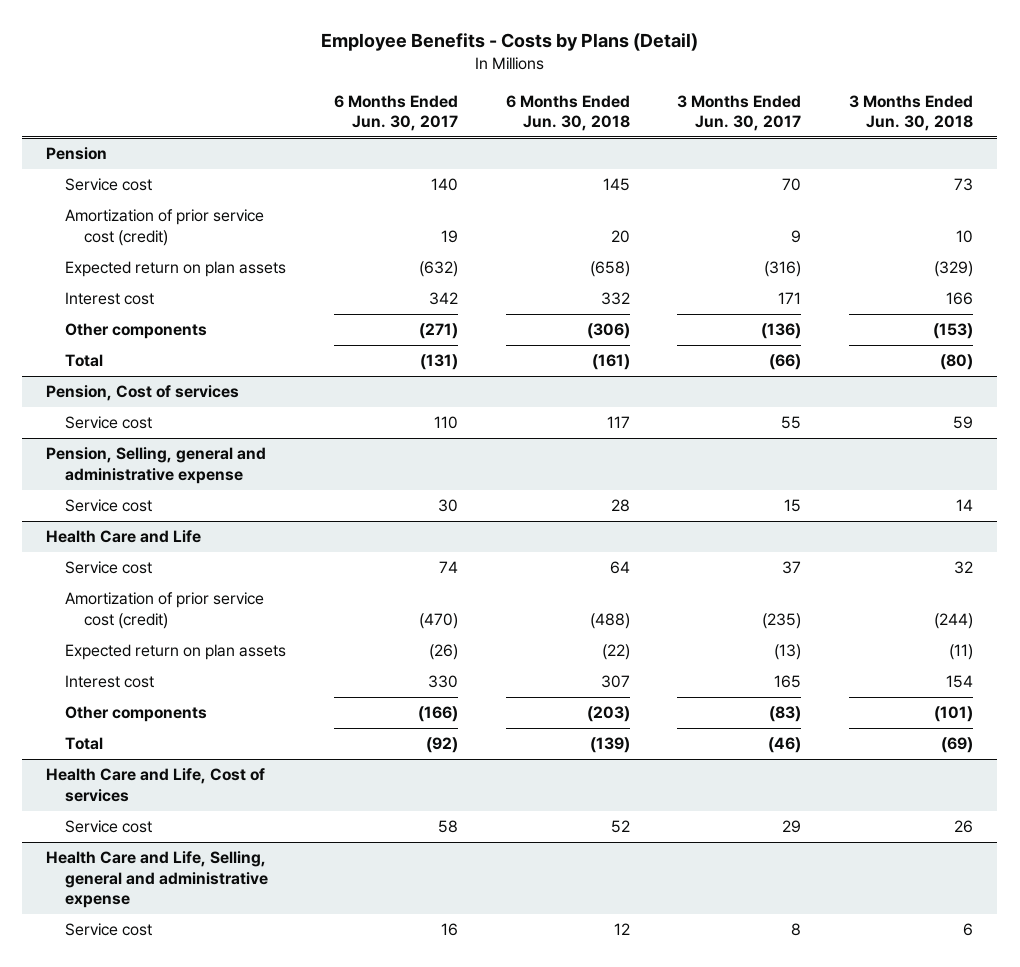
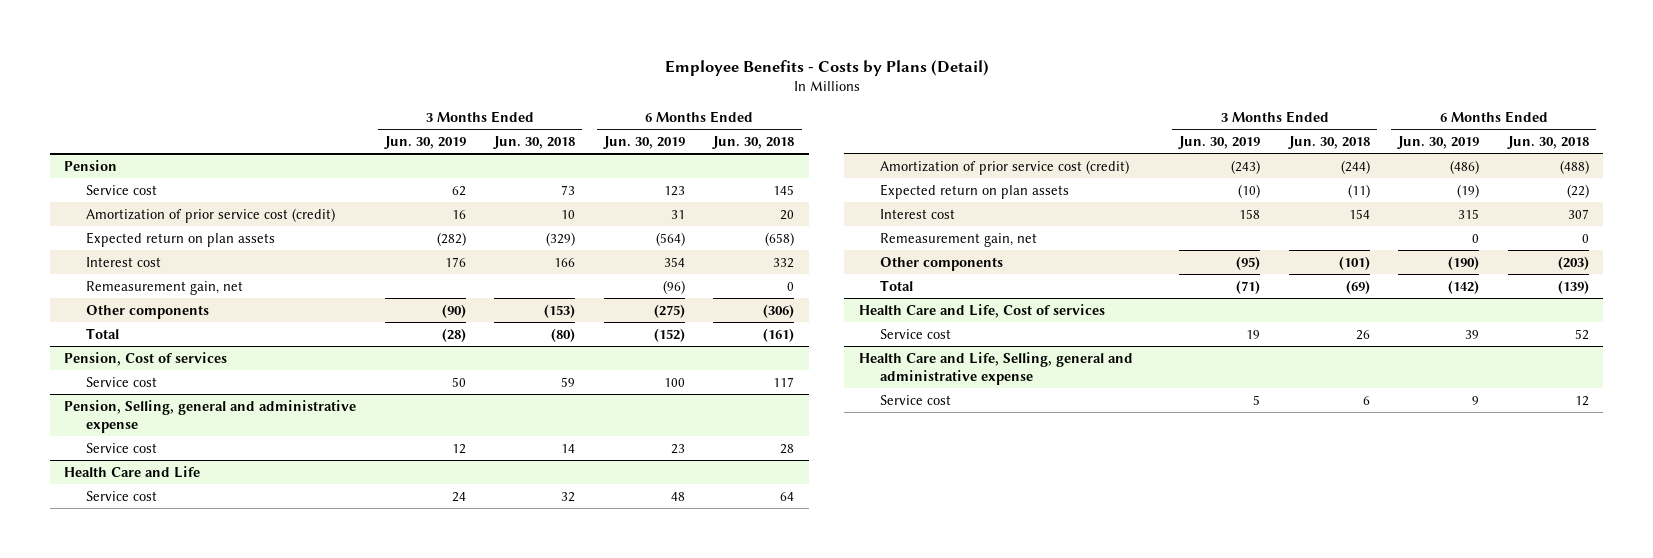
[333,94,458,131] 6 Months Ended Jun. 30, 2017 -> none
[677,94,802,131] 3 Months Ended Jun. 30, 2017 -> none
none -> [383,136,466,150] Jun. 30, 2019
none -> [602,136,685,150] Jun. 30, 2019
none -> [85,280,243,295] Remeasurement gain, net
none -> [880,232,1038,247] Remeasurement gain, net

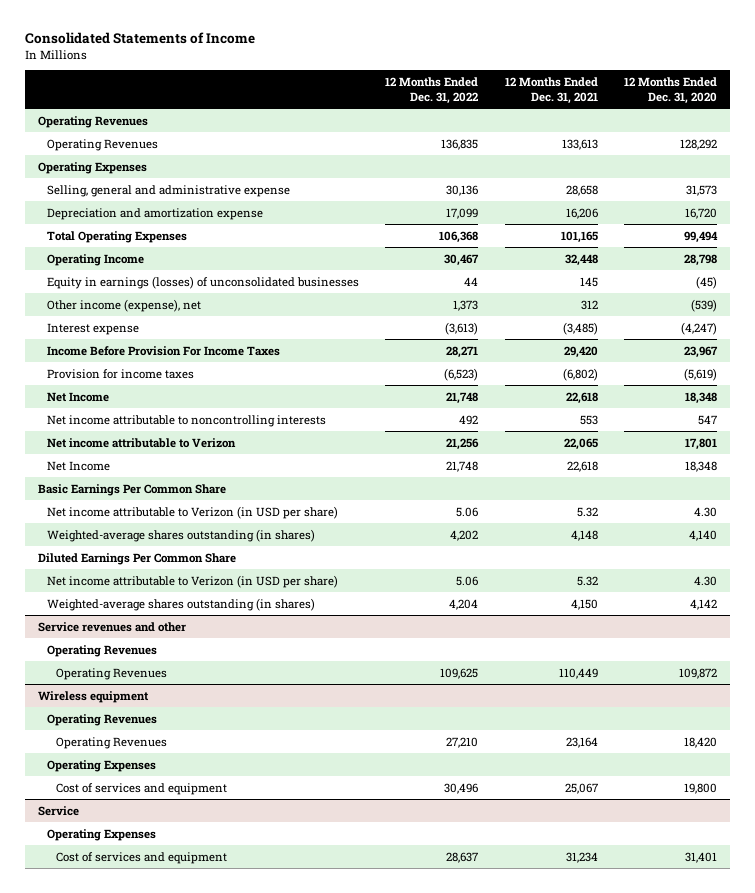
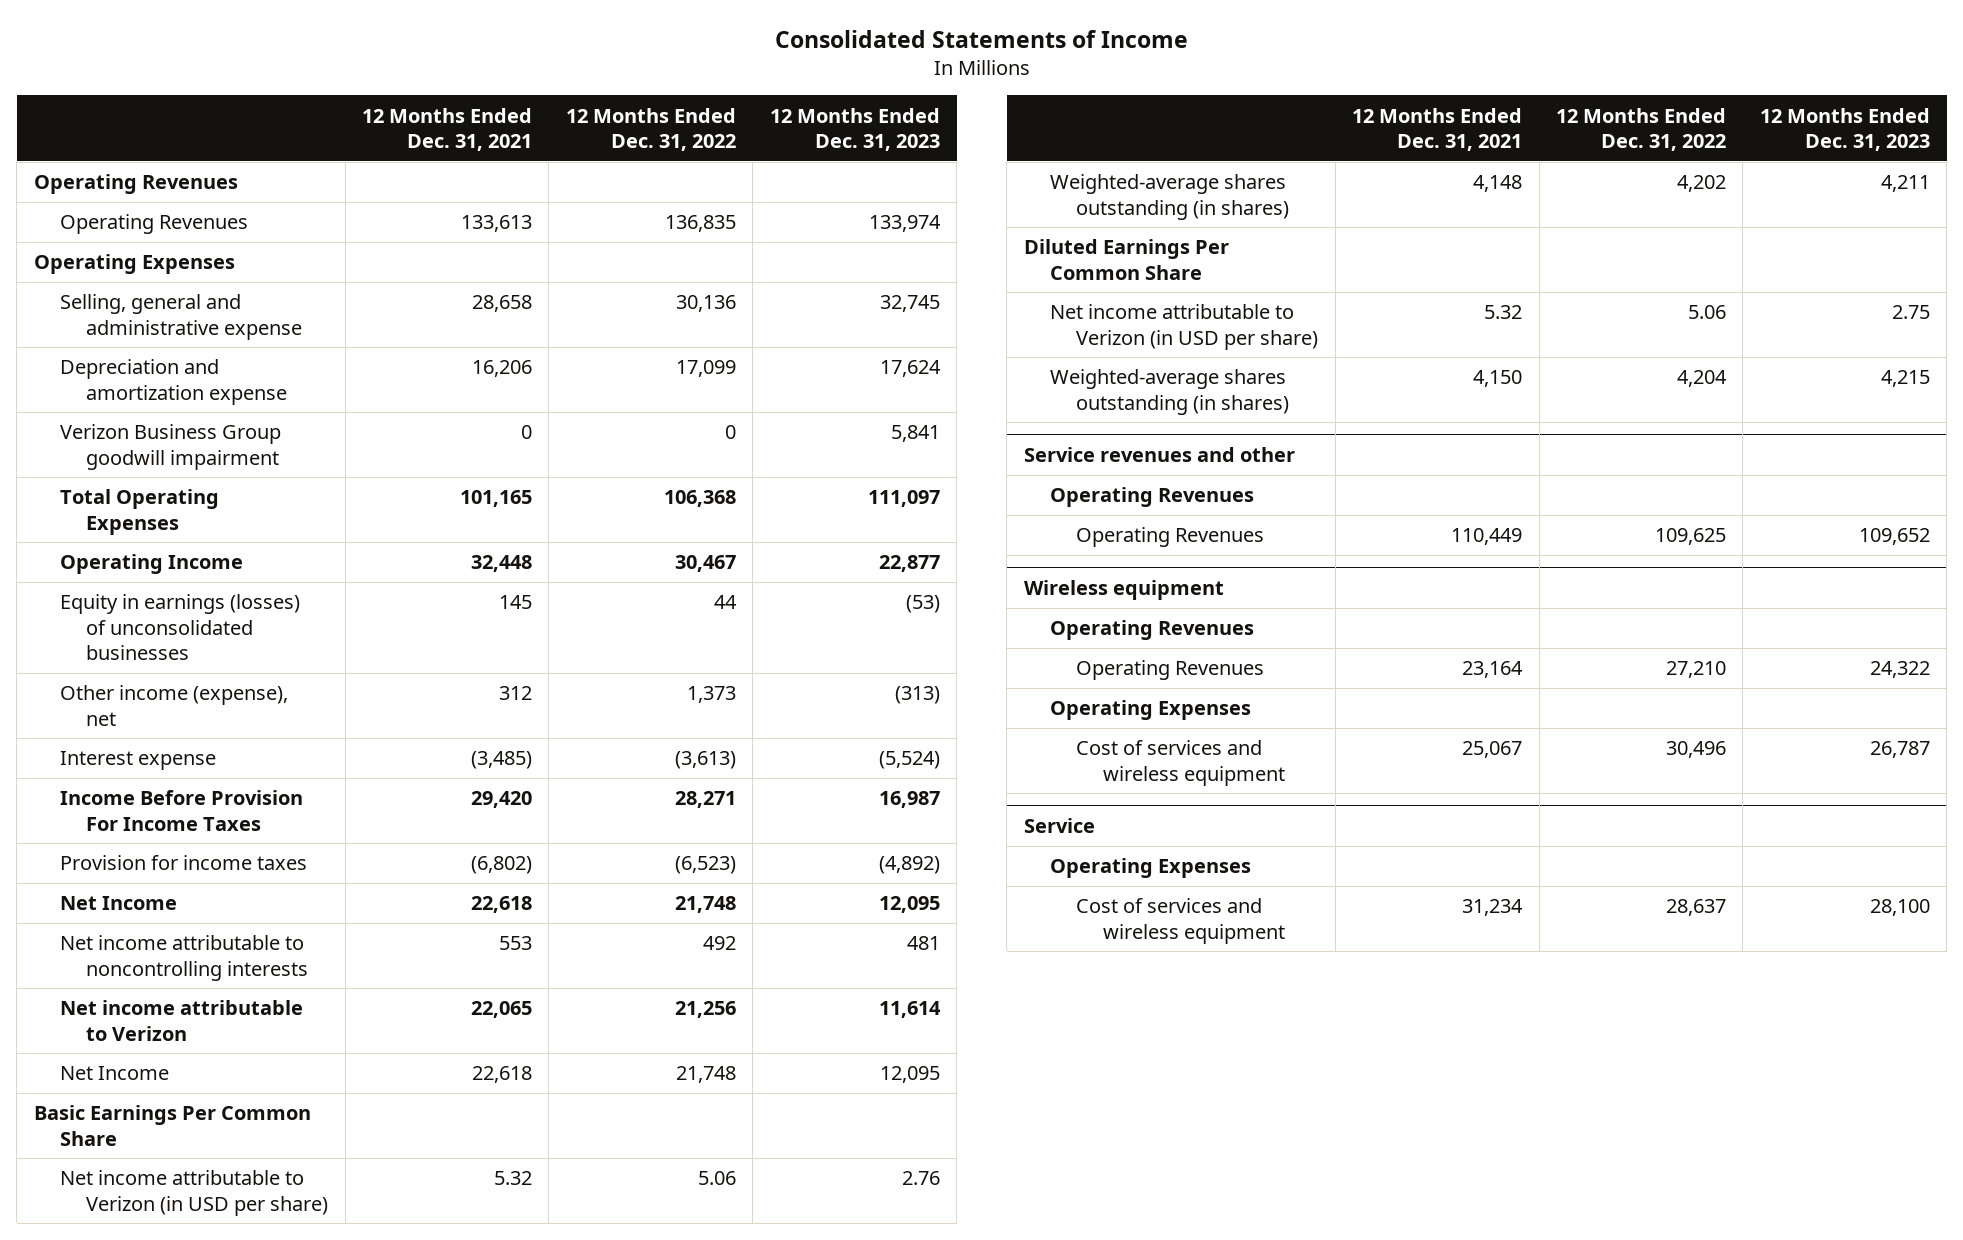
[623,76,717,104] 12 Months Ended Dec. 31, 2020 -> none
none -> [769,107,940,151] 12 Months Ended Dec. 31, 2023
none -> [59,424,281,470] Verizon Business Group goodwill impairment
[55,782,227,795] Cost of services and equipment -> [1076,740,1285,786] Cost of services and wireless equipment
[55,851,227,864] Cost of services and equipment -> [1076,898,1285,944] Cost of services and wireless equipment

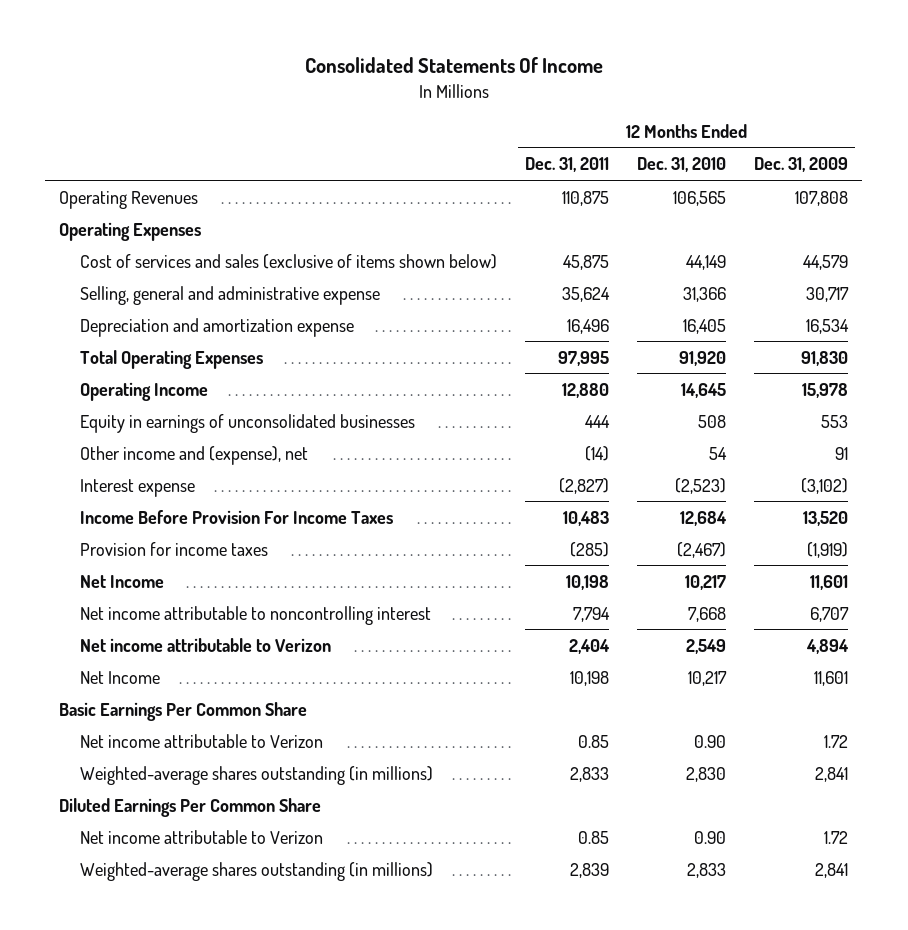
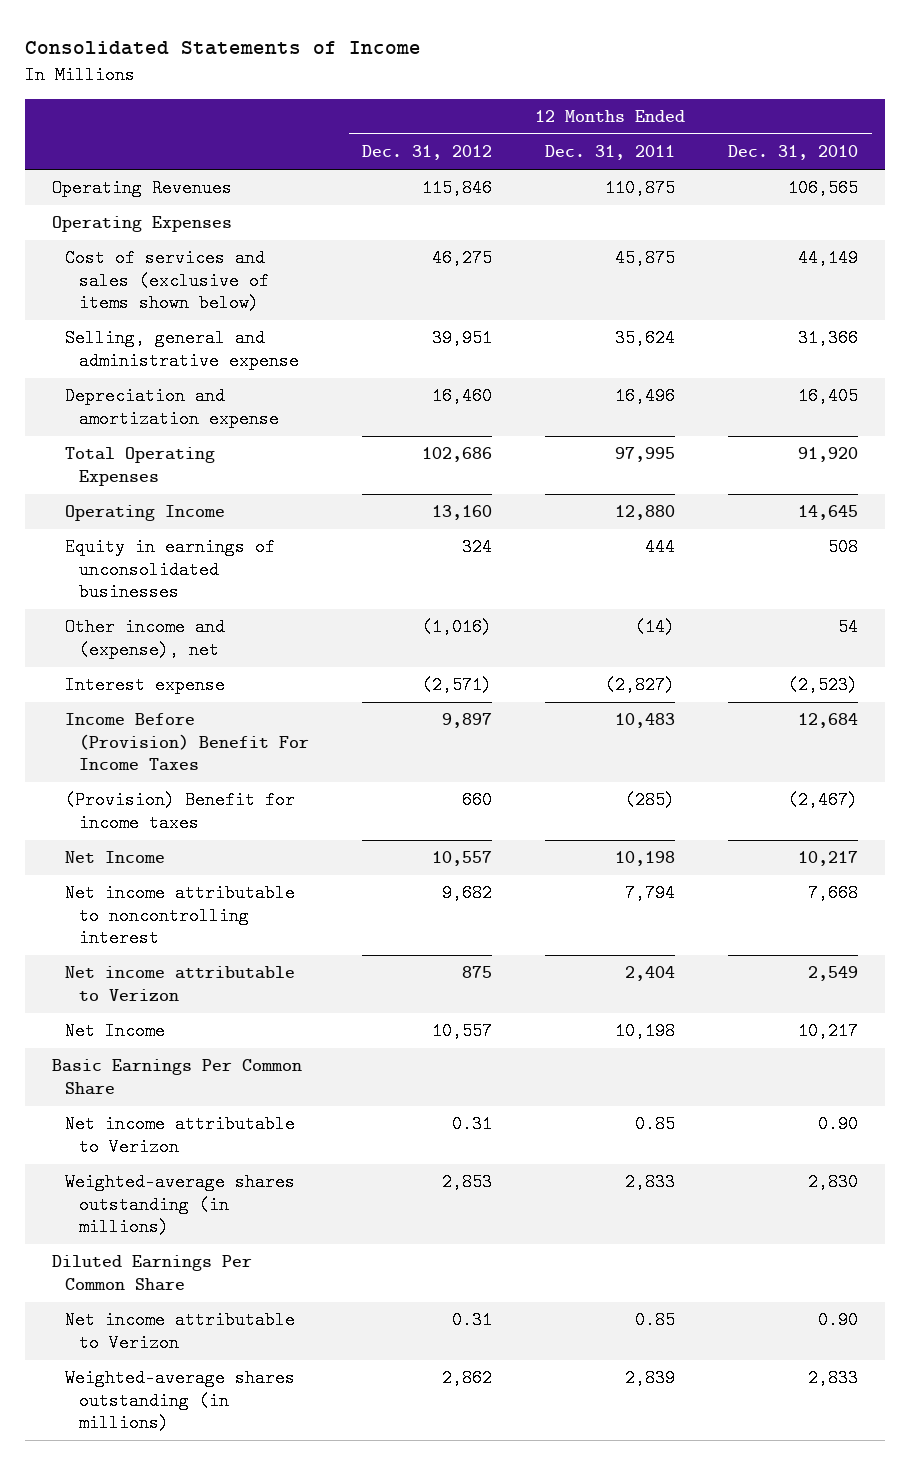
[304,57,603,74] Consolidated Statements Of Income -> [25,41,422,56] Consolidated Statements of Income
[754,157,849,173] Dec. 31, 2009 -> none
none -> [361,145,492,161] Dec. 31, 2012
[80,509,394,524] Income Before Provision For Income Taxes -> [65,713,309,772] Income Before (Provision) Benefit For Income Taxes
[80,541,269,556] Provision for income taxes -> [65,791,296,832] (Provision) Benefit for income taxes

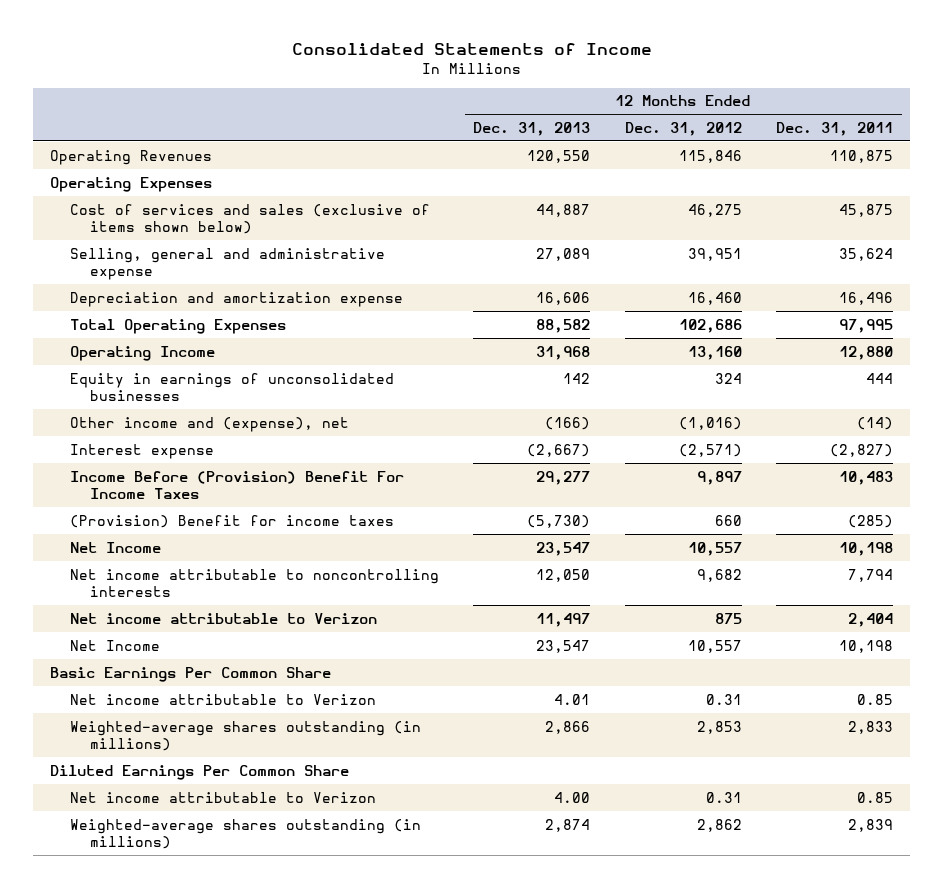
[728,145,859,161] Dec. 31, 2010 -> none
none -> [473,121,591,136] Dec. 31, 2013
[65,884,296,948] Net income attributable to noncontrolling interest -> [69,568,439,597] Net income attributable to noncontrolling interests

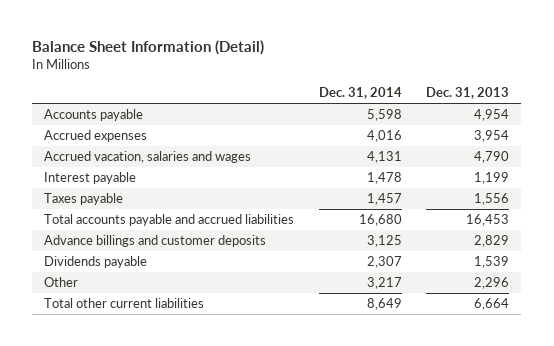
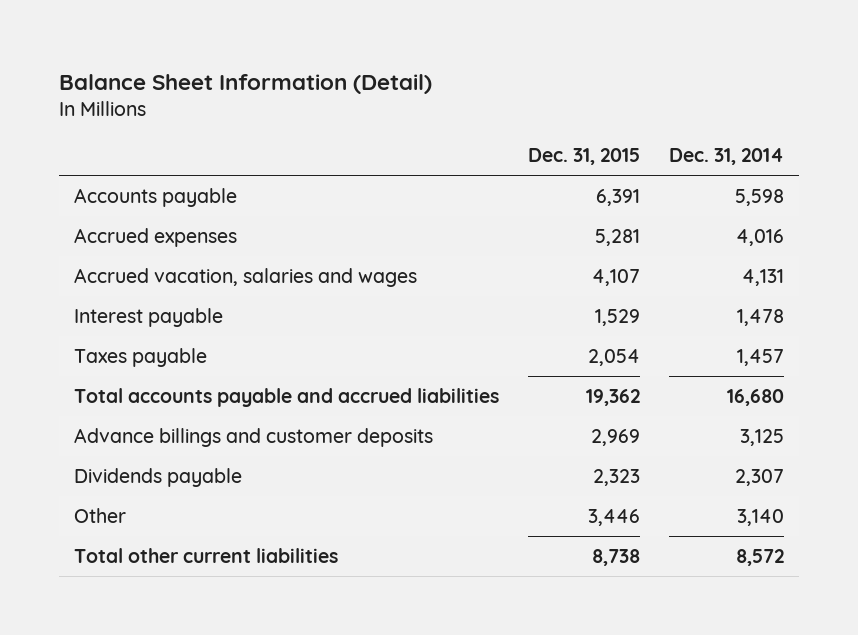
[426,87,510,100] Dec. 31, 2013 -> none
none -> [527,148,640,166] Dec. 31, 2015
[366,277,402,290] 3,217 -> [737,508,785,526] 3,140
[366,298,402,311] 8,649 -> [736,548,785,566] 8,572

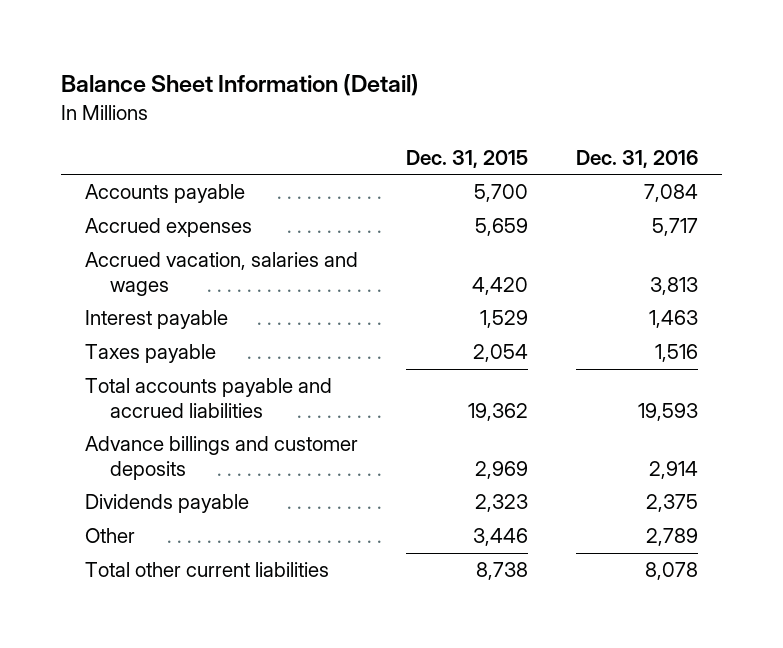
[669,148,785,166] Dec. 31, 2014 -> none
none -> [575,149,698,168] Dec. 31, 2016
[595,188,640,206] 6,391 -> [473,184,528,203] 5,700
[594,228,640,246] 5,281 -> [474,218,528,237] 5,659
[591,268,640,286] 4,107 -> [471,276,528,295] 4,420

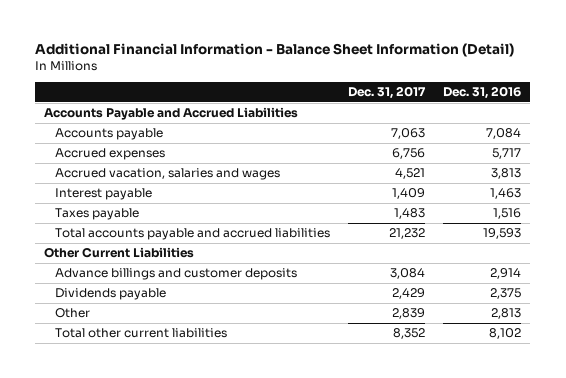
[60,74,419,97] Balance Sheet Information (Detail) -> [35,42,515,57] Additional Financial Information - Balance Sheet Information (Detail)
[405,149,528,168] Dec. 31, 2015 -> none
none -> [348,86,427,100] Dec. 31, 2017
none -> [44,107,299,121] Accounts Payable and Accrued Liabilities
none -> [44,247,195,259] Other Current Liabilities
[645,528,698,547] 2,789 -> [491,308,522,320] 2,813
[644,562,698,581] 8,078 -> [489,328,522,340] 8,102

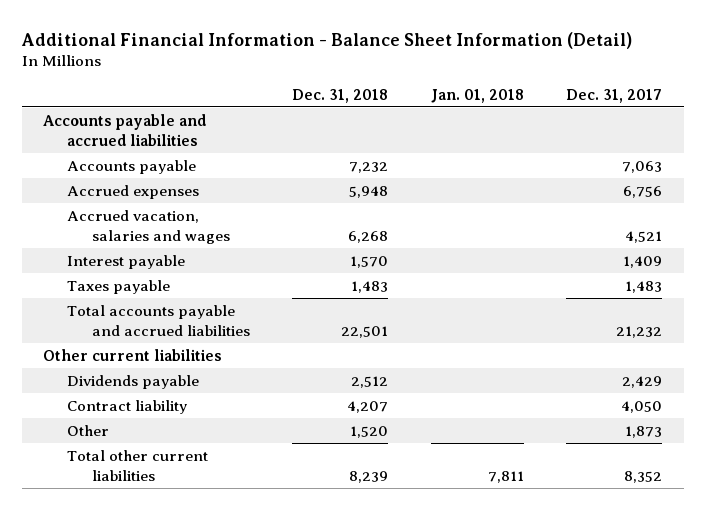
[443,86,522,100] Dec. 31, 2016 -> none
none -> [292,88,389,103] Dec. 31, 2018
none -> [430,88,524,103] Jan. 01, 2018
[44,107,299,121] Accounts Payable and Accrued Liabilities -> [42,113,206,146] Accounts payable and accrued liabilities
[55,268,298,281] Advance billings and customer deposits -> none
[44,247,195,259] Other Current Liabilities -> [42,348,222,361] Other current liabilities
none -> [67,399,188,414] Contract liability
[392,308,426,320] 2,839 -> [625,425,663,438] 1,873

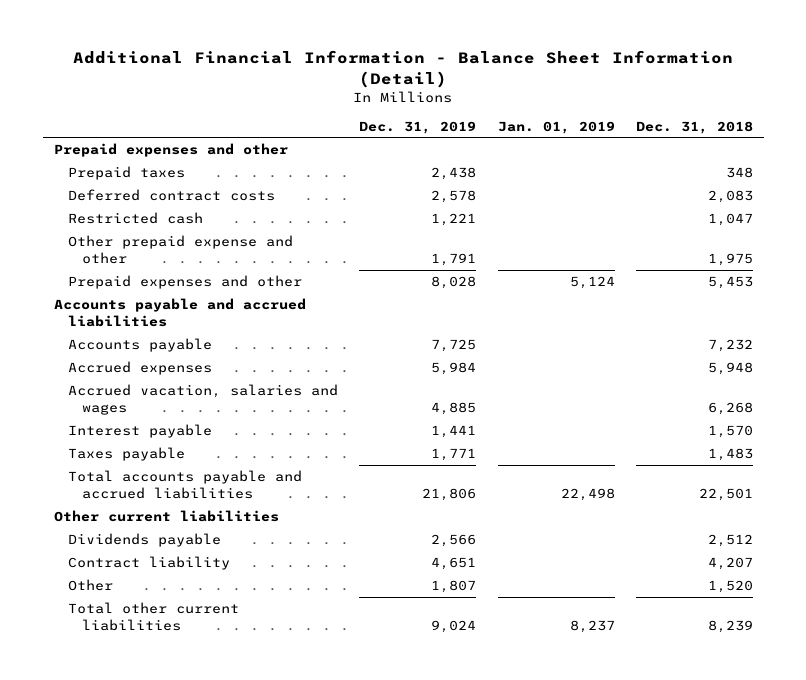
[430,88,524,103] Jan. 01, 2018 -> none
[566,88,663,103] Dec. 31, 2017 -> none
none -> [359,120,477,134] Dec. 31, 2019
none -> [497,120,615,134] Jan. 01, 2019
none -> [53,142,288,157] Prepaid expenses and other
none -> [67,165,185,180] Prepaid taxes
none -> [67,188,275,201] Deferred contract costs
none -> [67,211,203,224] Restricted cash
none -> [67,234,293,264] Other prepaid expense and other
none -> [67,274,302,289] Prepaid expenses and other

